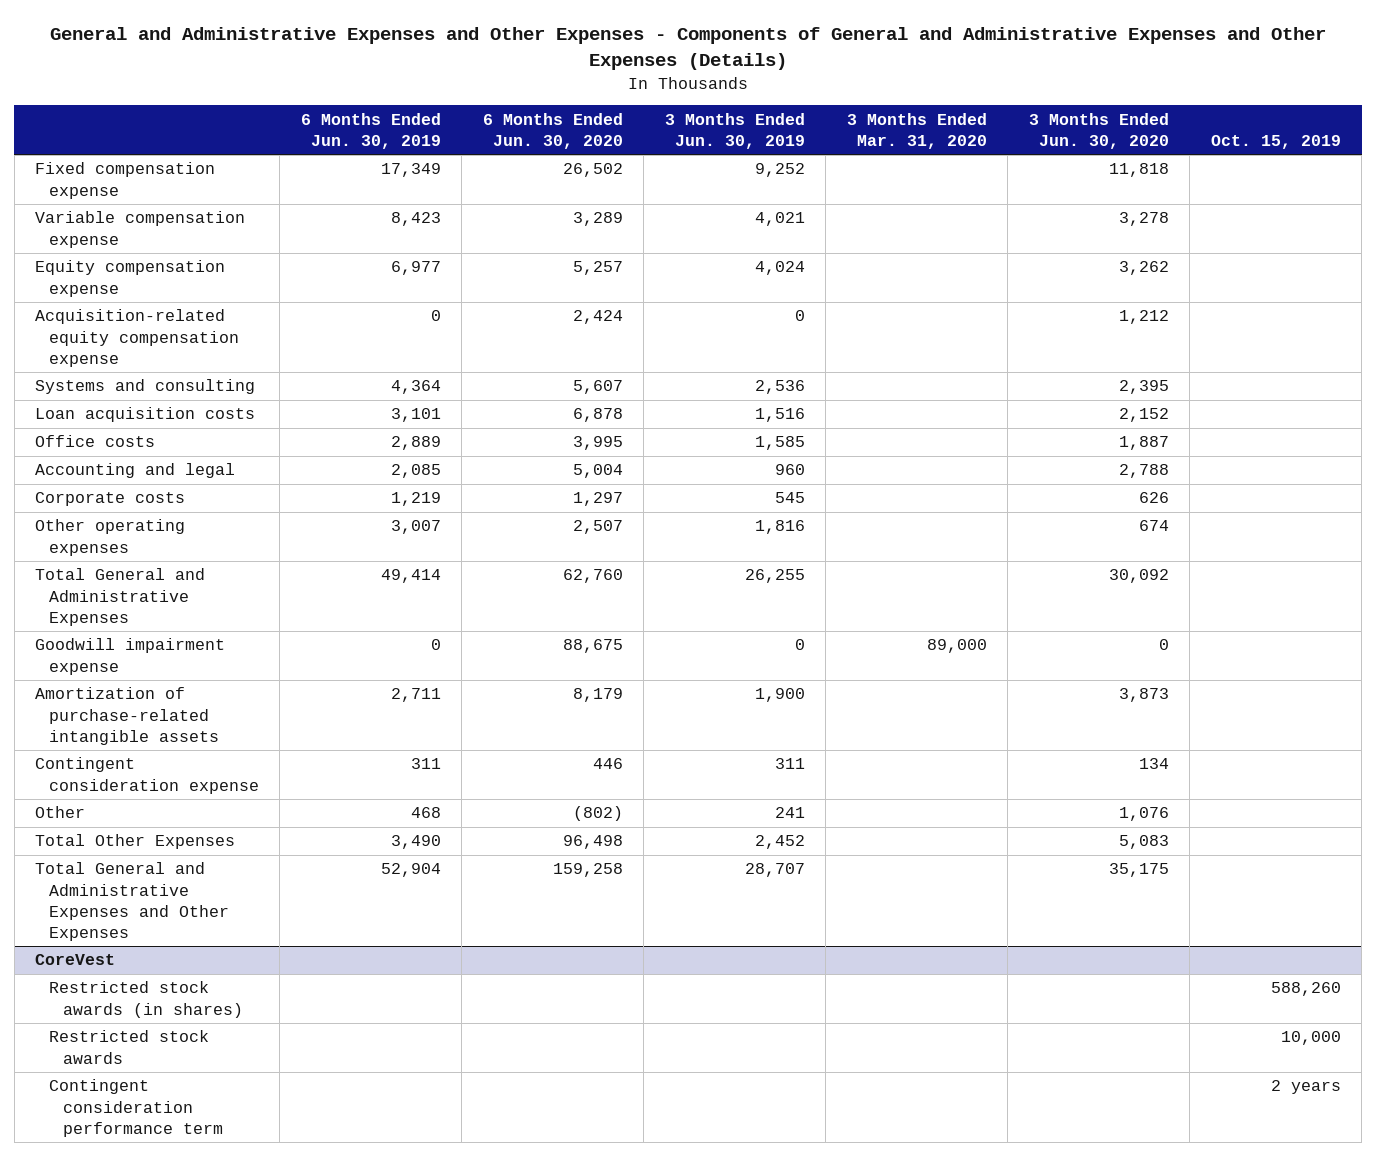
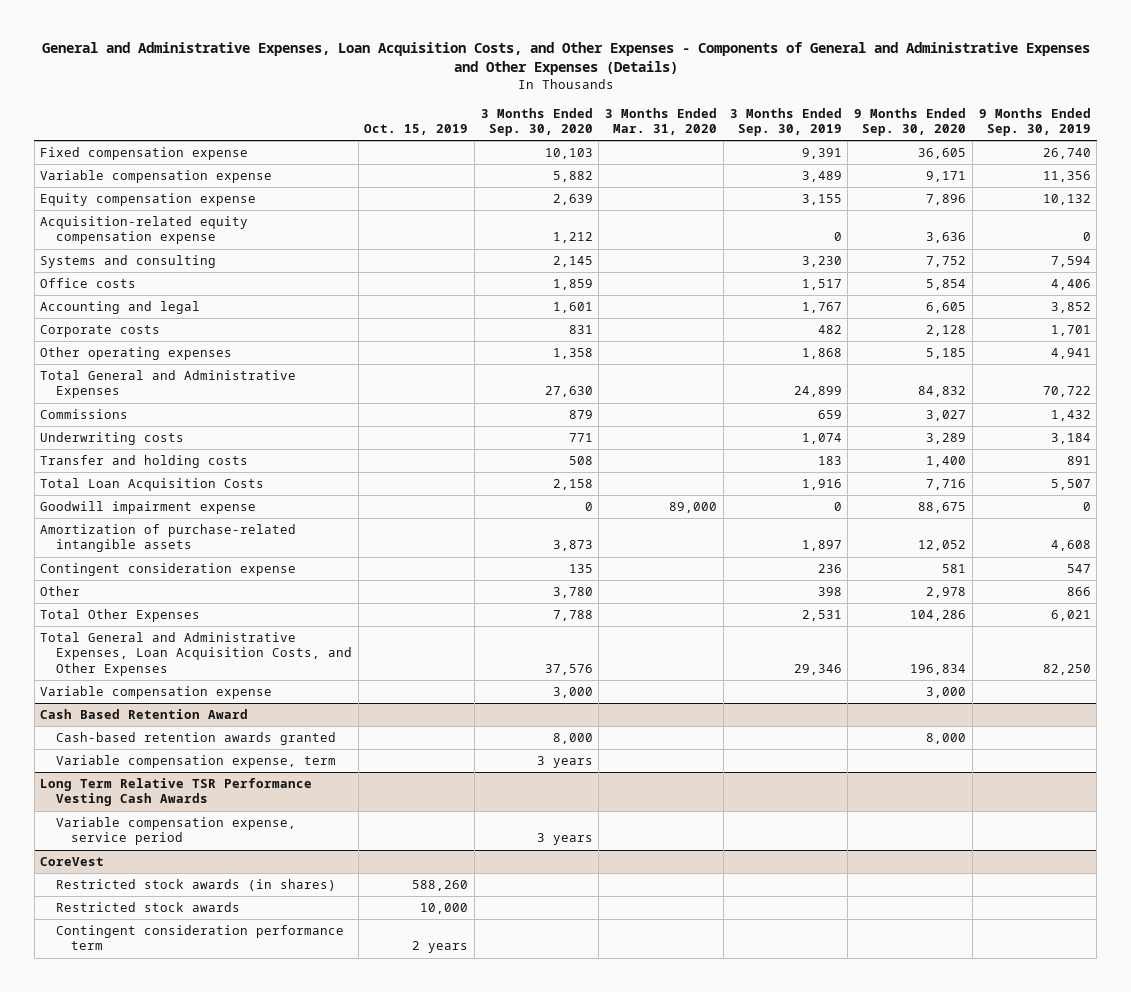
[49,27,1326,71] General and Administrative Expenses and Other Expenses - Components of General and Administrative Expenses and Other Expenses (Details) -> [41,42,1090,76] General and Administrative Expenses, Loan Acquisition Costs, and Other Expenses - Components of General and Administrative Expenses and Other Expenses (Details)
[300,112,441,150] 6 Months Ended Jun. 30, 2019 -> none
[482,112,623,150] 6 Months Ended Jun. 30, 2020 -> none
[664,112,805,150] 3 Months Ended Jun. 30, 2019 -> none
[1028,112,1169,150] 3 Months Ended Jun. 30, 2020 -> none
none -> [480,107,593,136] 3 Months Ended Sep. 30, 2020
none -> [729,107,842,136] 3 Months Ended Sep. 30, 2019
none -> [854,107,967,136] 9 Months Ended Sep. 30, 2020
none -> [978,107,1091,136] 9 Months Ended Sep. 30, 2019
[35,407,256,423] Loan acquisition costs -> none
none -> [40,409,129,420] Commissions
none -> [40,432,185,446] Underwriting costs
none -> [40,455,249,469] Transfer and holding costs
none -> [40,478,265,492] Total Loan Acquisition Costs
[35,862,229,942] Total General and Administrative Expenses and Other Expenses -> [40,632,352,676] Total General and Administrative Expenses, Loan Acquisition Costs, and Other Expenses
none -> [40,686,273,700] Variable compensation expense
none -> [40,709,249,720] Cash Based Retention Award
none -> [55,732,336,746] Cash-based retention awards granted
none -> [55,755,336,769] Variable compensation expense, term
none -> [40,778,313,807] Long Term Relative TSR Performance Vesting Cash Awards
none -> [55,817,296,846] Variable compensation expense, service period

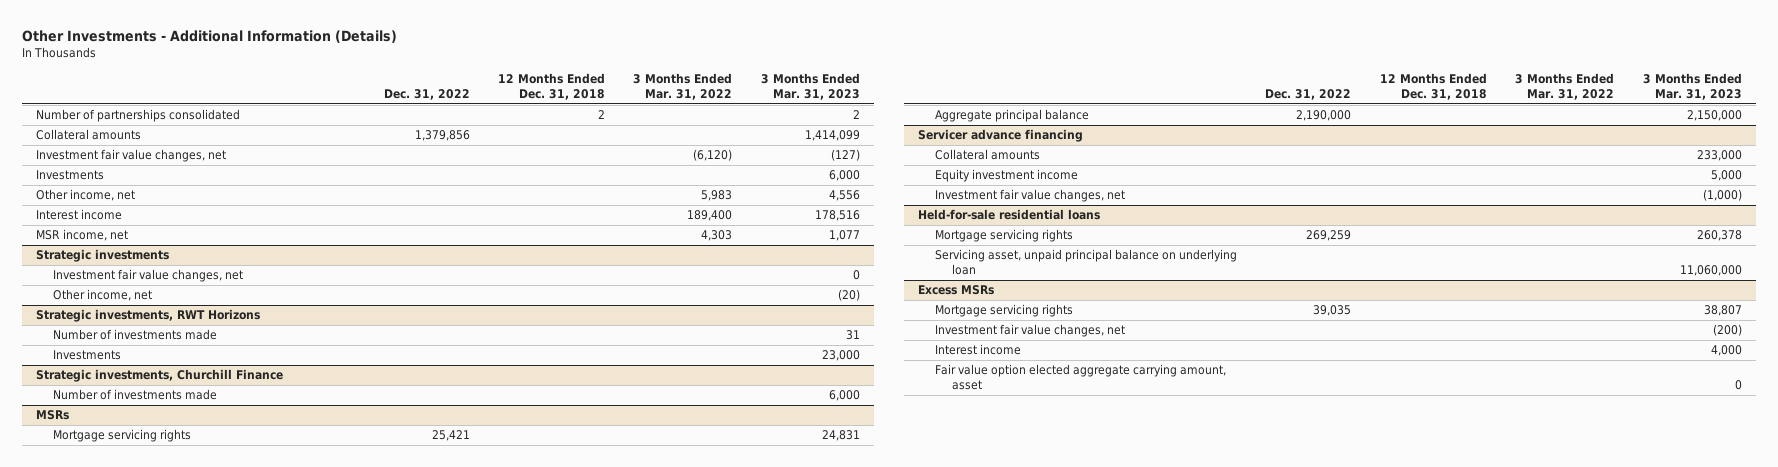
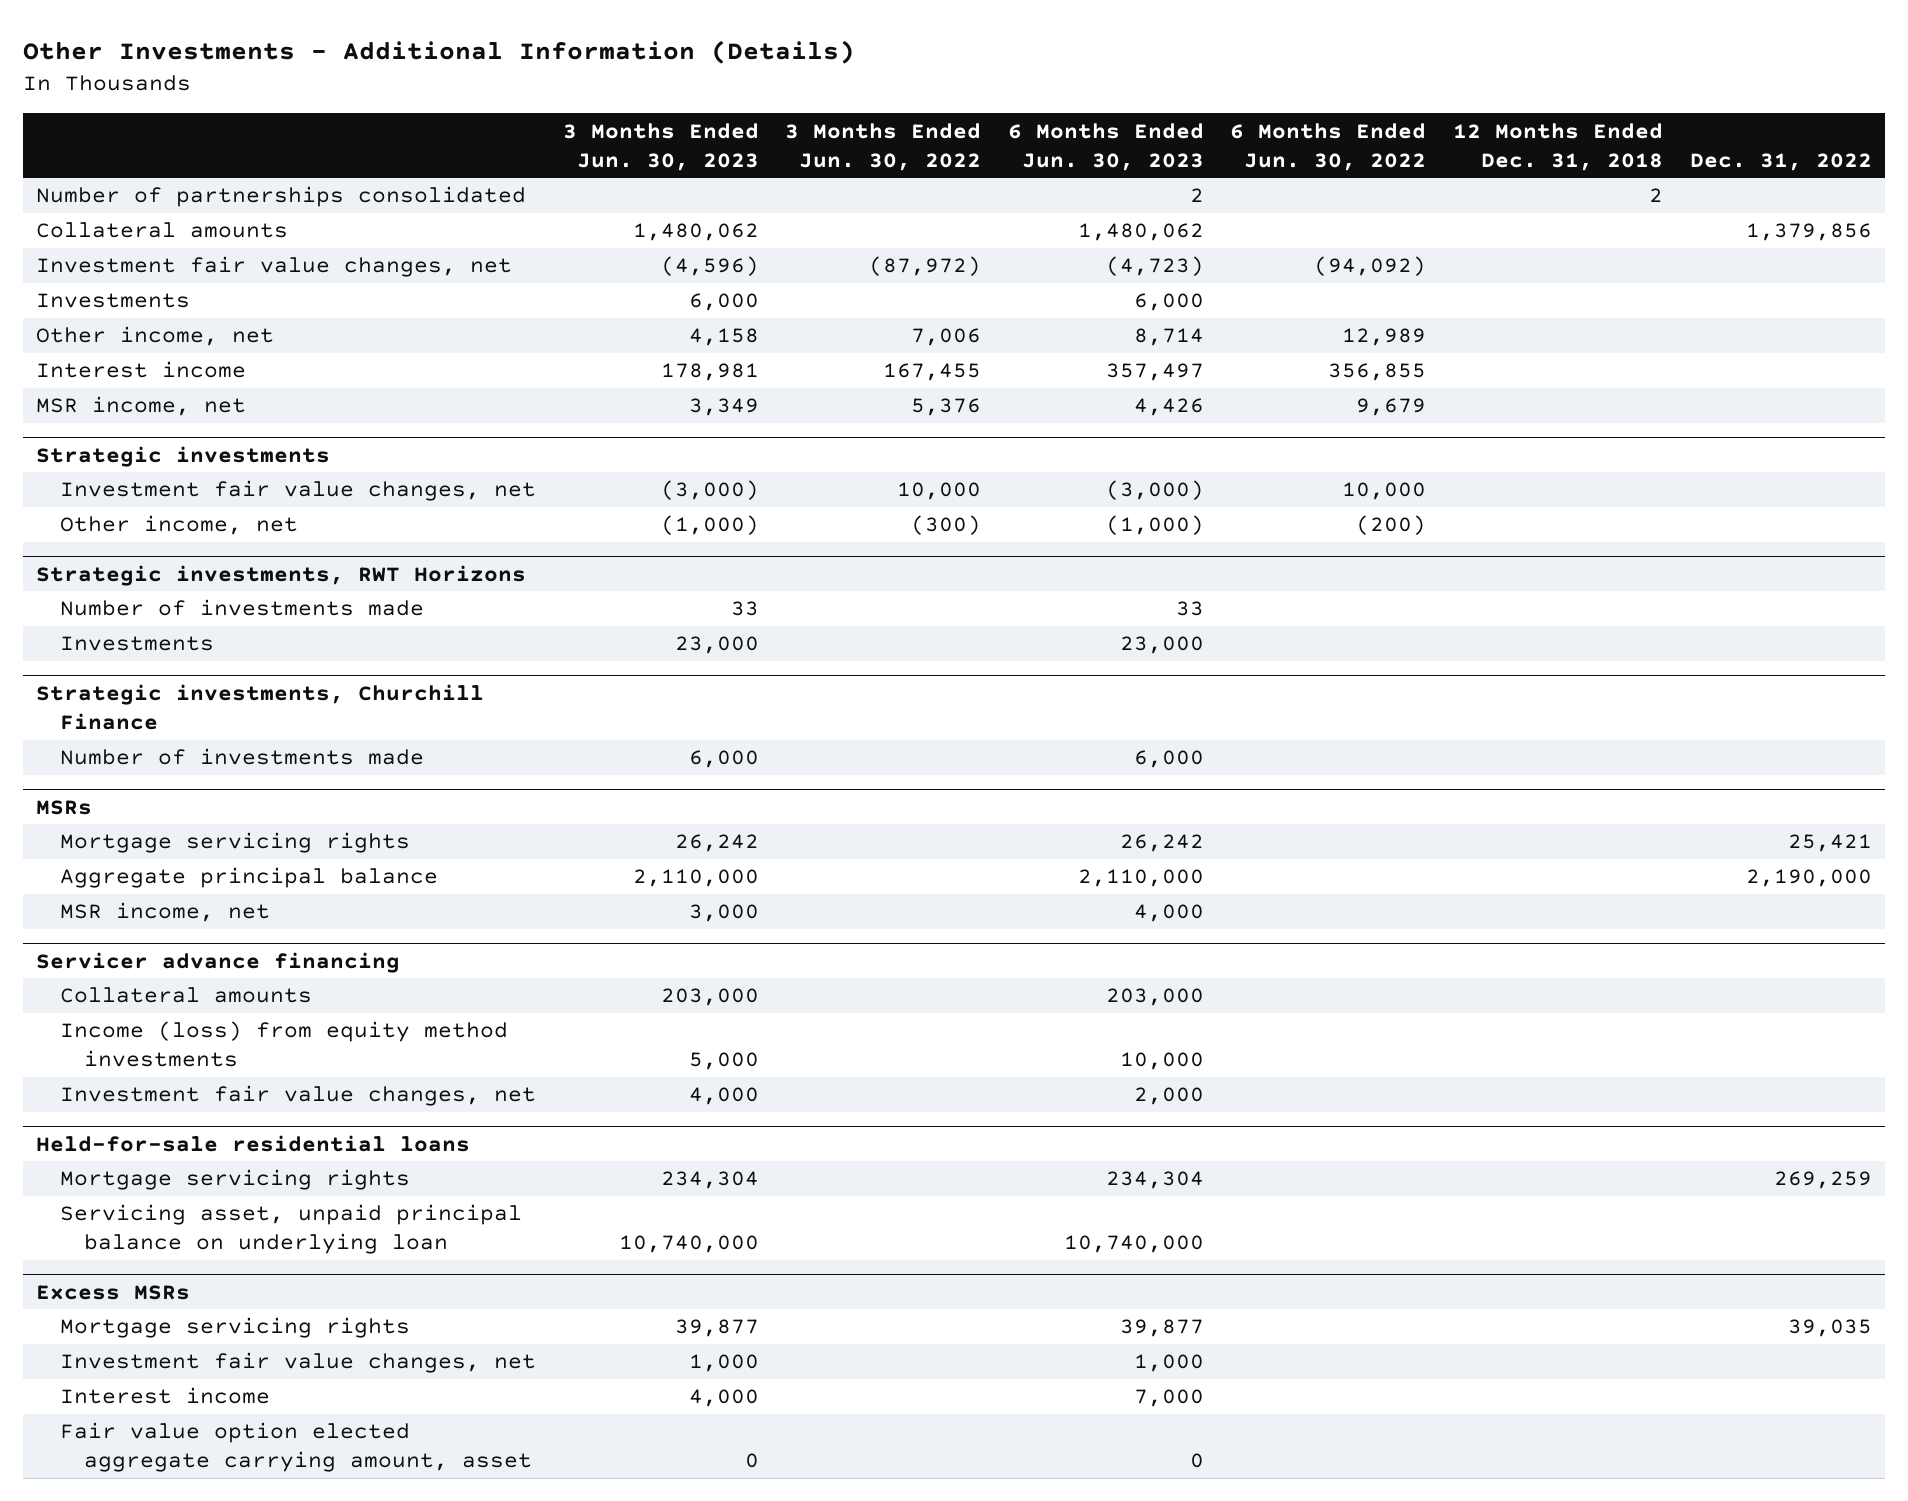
[633,73,733,101] 3 Months Ended Mar. 31, 2022 -> none
[760,73,860,101] 3 Months Ended Mar. 31, 2023 -> none
none -> [562,122,759,171] 3 Months Ended Jun. 30, 2023
none -> [785,122,982,171] 3 Months Ended Jun. 30, 2022
none -> [1007,122,1204,171] 6 Months Ended Jun. 30, 2023
none -> [1230,122,1427,171] 6 Months Ended Jun. 30, 2022
none -> [59,902,270,923] MSR income, net
[935,169,1079,183] Equity investment income -> [59,1021,508,1068] Income (loss) from equity method investments

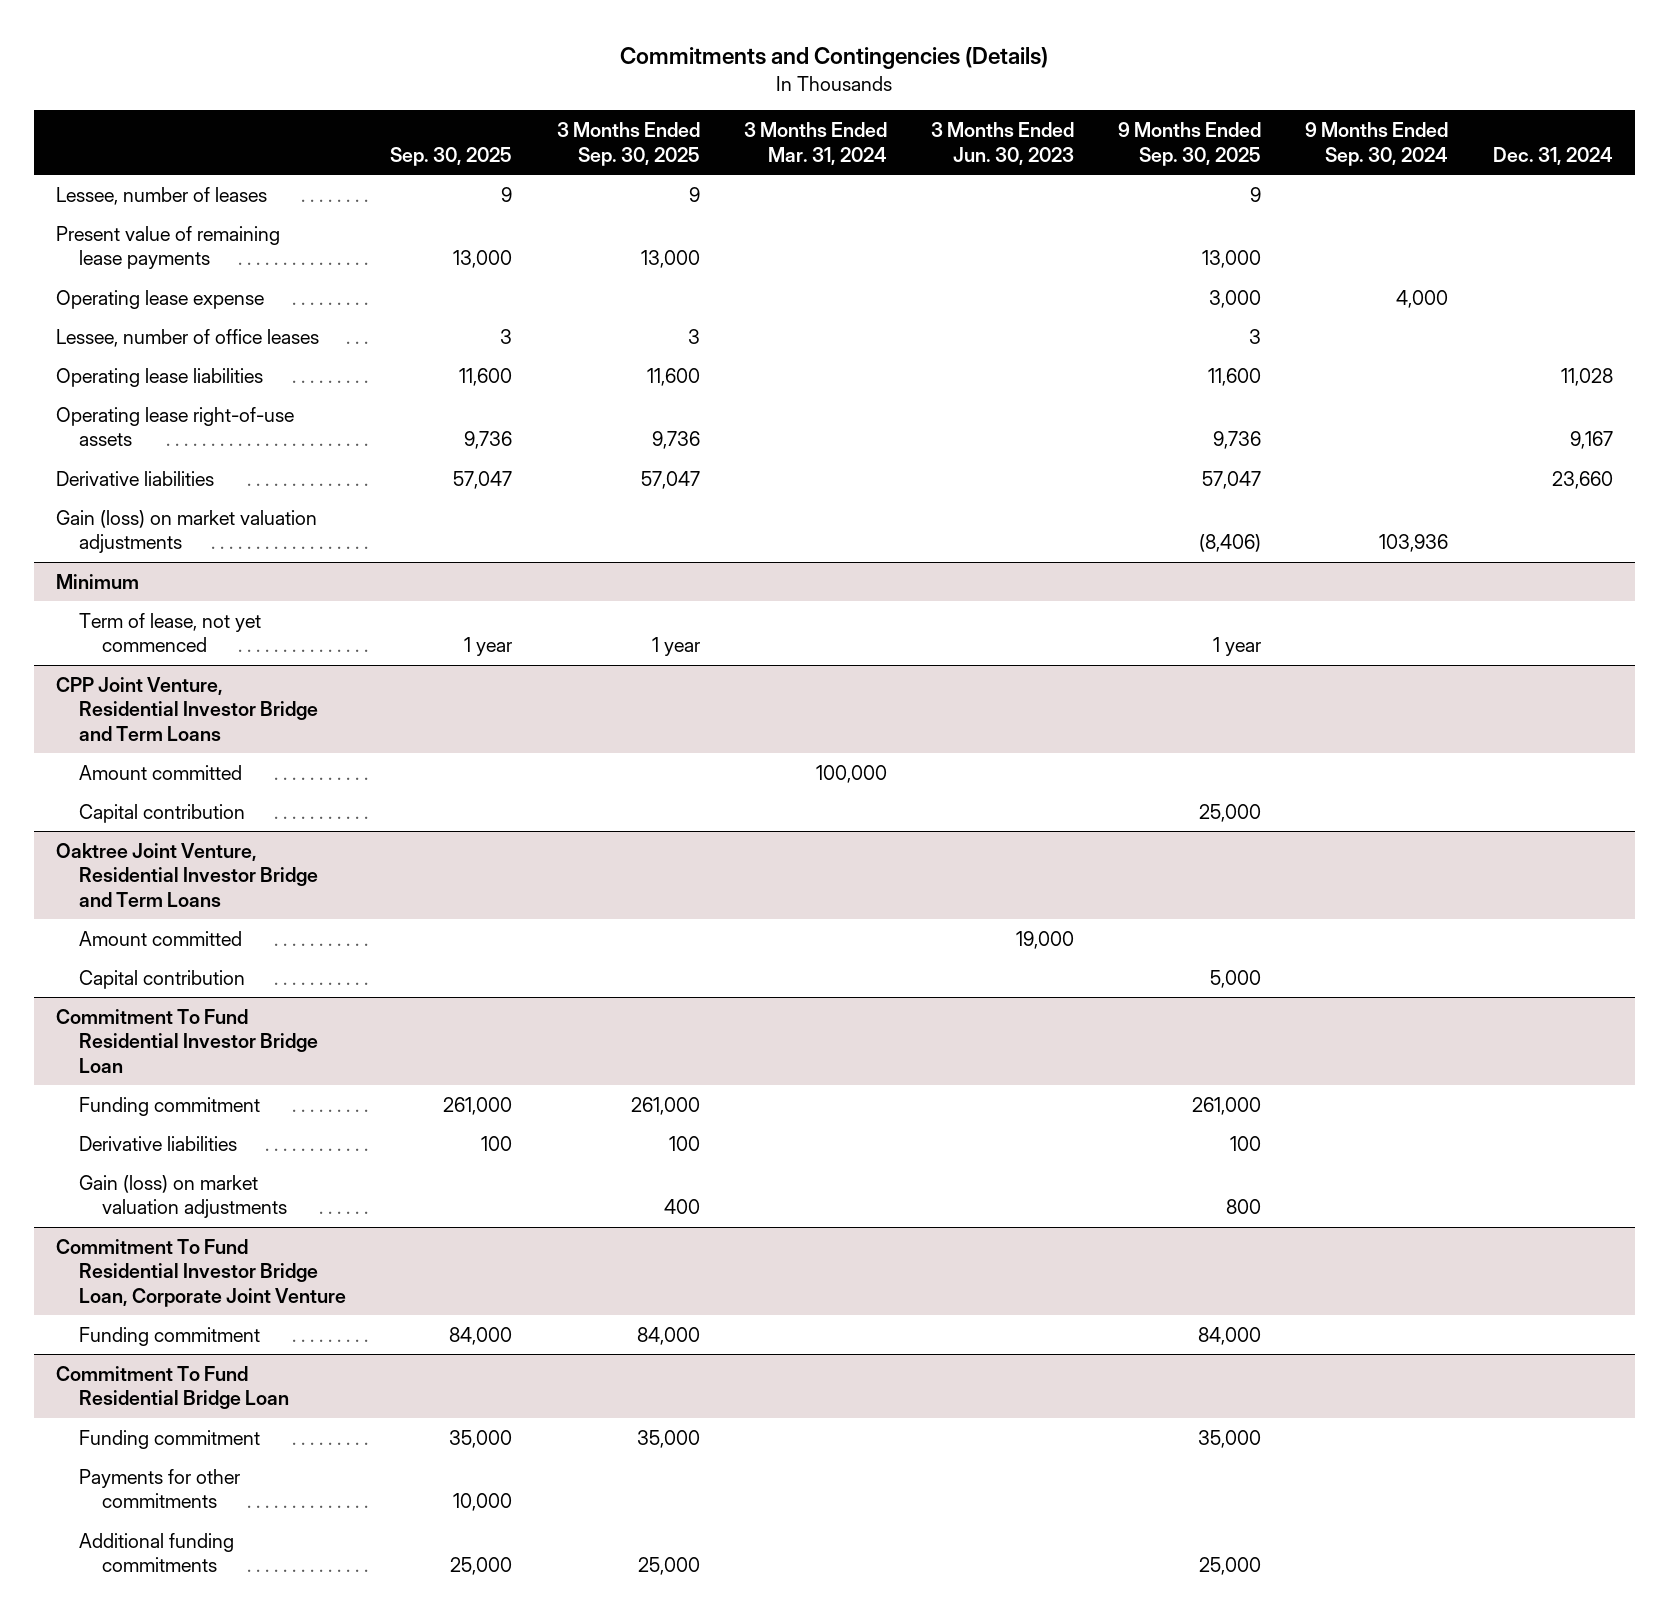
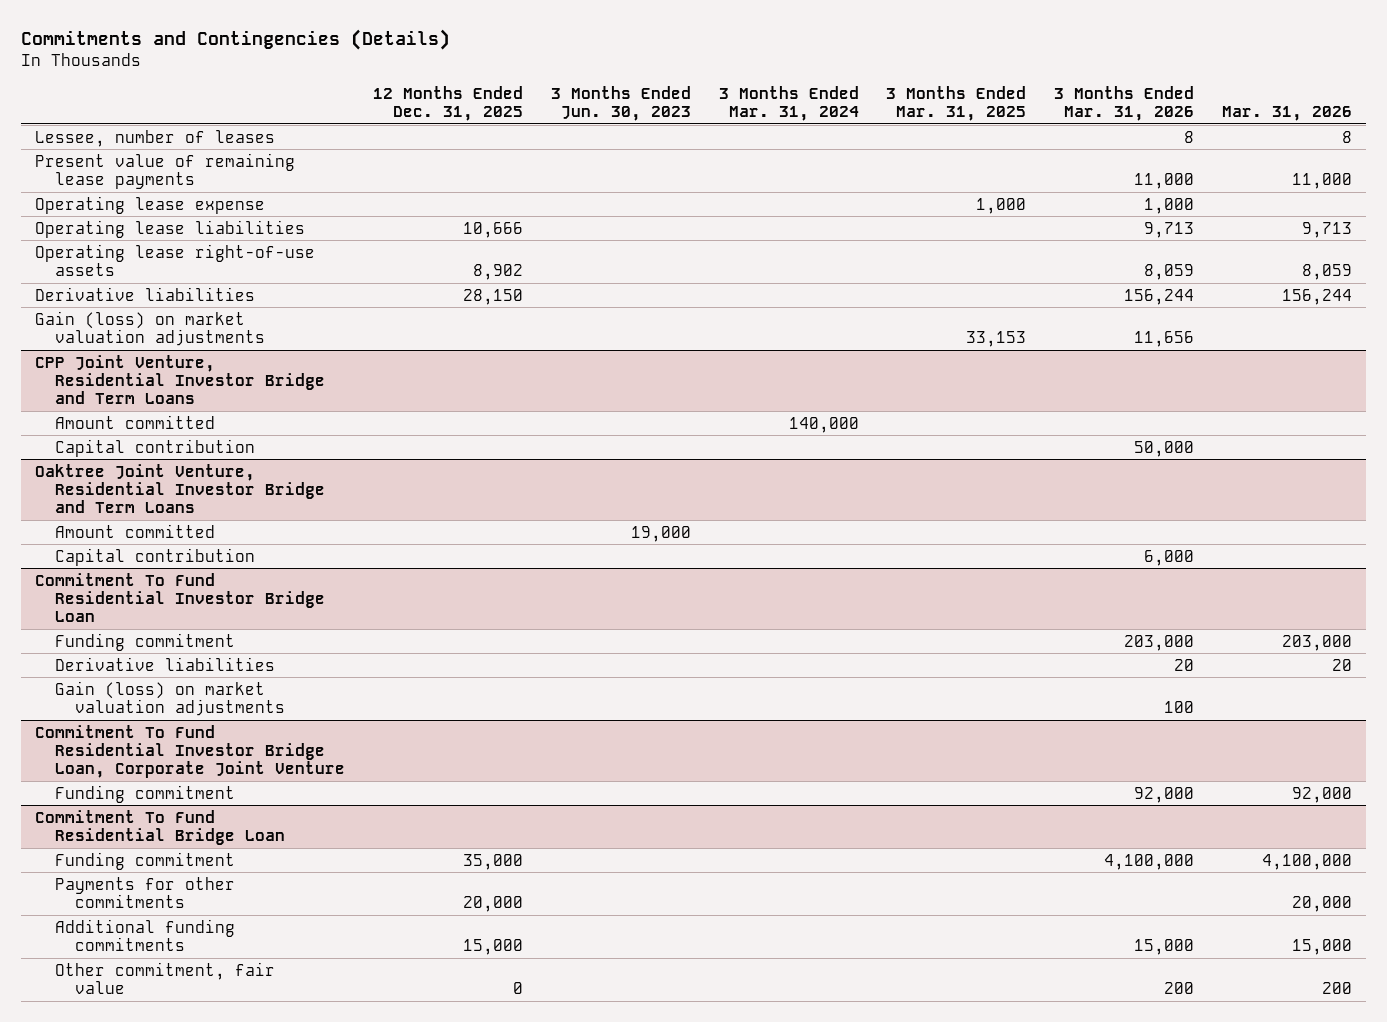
[390,146,513,166] Sep. 30, 2025 -> none
[556,122,700,166] 3 Months Ended Sep. 30, 2025 -> none
[1118,122,1262,166] 9 Months Ended Sep. 30, 2025 -> none
[1305,122,1449,166] 9 Months Ended Sep. 30, 2024 -> none
[1492,146,1613,165] Dec. 31, 2024 -> none
none -> [373,85,524,121] 12 Months Ended Dec. 31, 2025
none -> [886,85,1027,121] 3 Months Ended Mar. 31, 2025
none -> [1054,85,1195,121] 3 Months Ended Mar. 31, 2026
none -> [1221,105,1352,121] Mar. 31, 2026
[55,328,319,347] Lessee, number of office leases -> none
[55,573,139,589] Minimum -> none
[79,612,262,653] Term of lease, not yet commenced -> none
[815,764,887,783] 100,000 -> [788,416,859,433] 140,000
none -> [55,961,276,994] Other commitment, fair value

